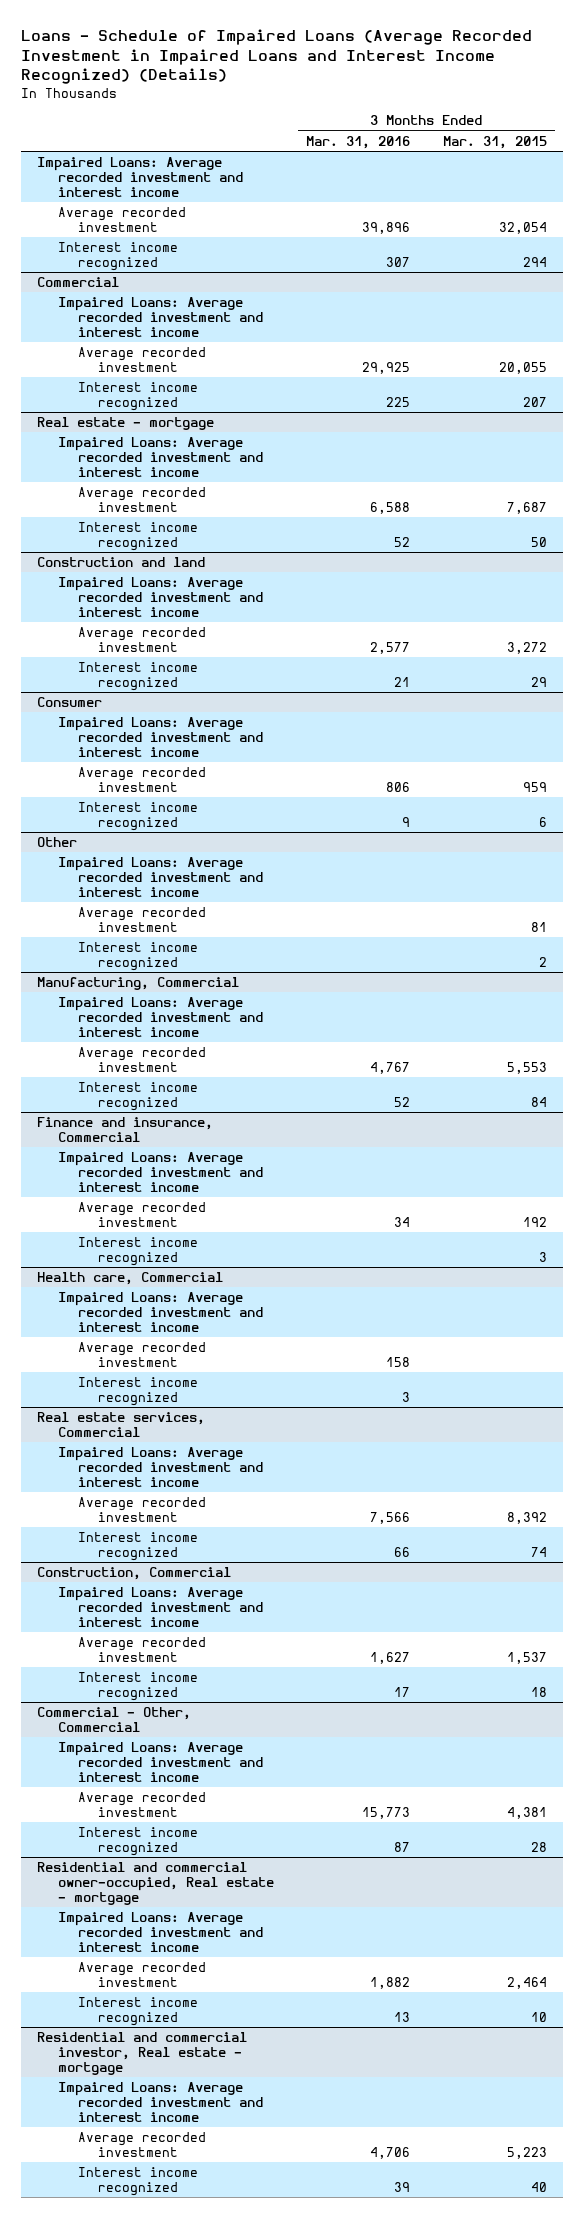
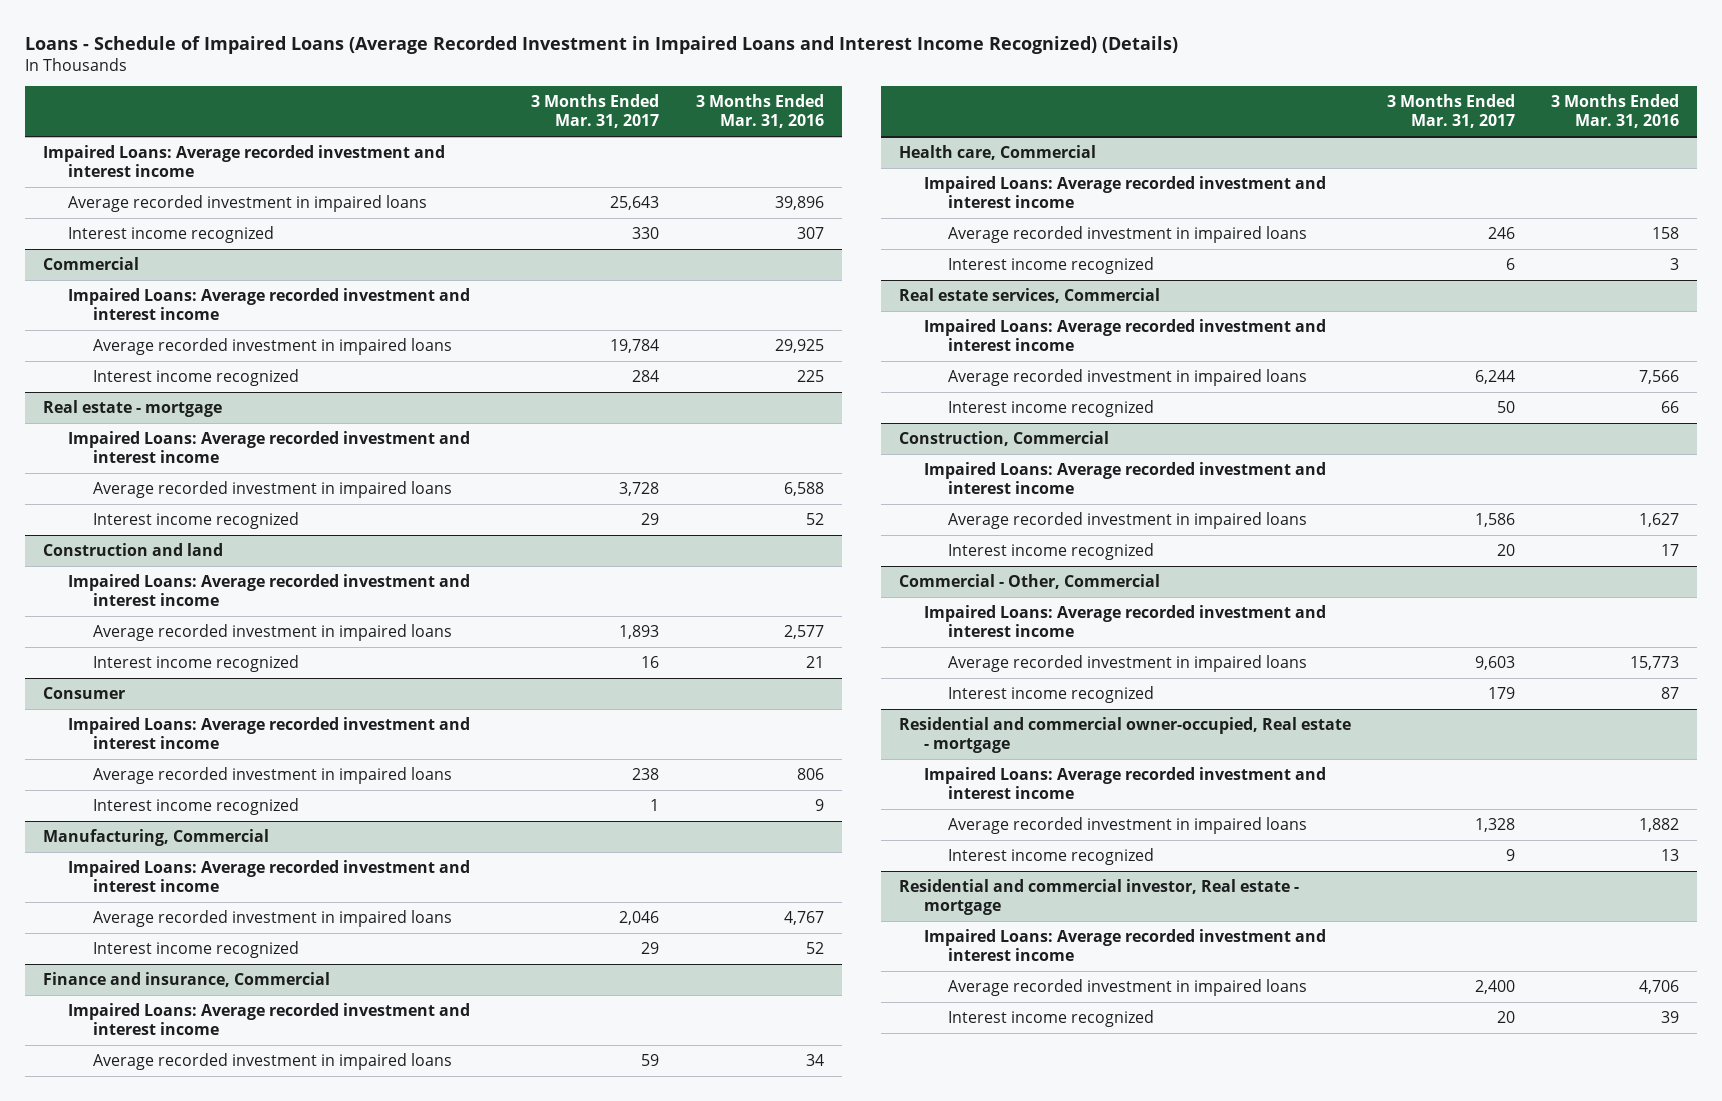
[442,135,547,149] Mar. 31, 2015 -> none
none -> [531,94,660,129] 3 Months Ended Mar. 31, 2017
[57,207,186,232] Average recorded investment -> [68,194,428,212] Average recorded investment in impaired loans
[78,347,207,372] Average recorded investment -> [93,337,453,355] Average recorded investment in impaired loans
[78,487,207,512] Average recorded investment -> [93,480,453,498] Average recorded investment in impaired loans
[78,627,207,652] Average recorded investment -> [93,623,453,641] Average recorded investment in impaired loans
[78,767,207,792] Average recorded investment -> [93,766,453,784] Average recorded investment in impaired loans
[37,837,78,848] Other -> none
[57,857,264,897] Impaired Loans: Average recorded investment and interest income -> none
[78,907,207,932] Average recorded investment -> none
[78,942,199,971] Interest income recognized -> none
[78,1047,207,1072] Average recorded investment -> [93,909,453,927] Average recorded investment in impaired loans
[78,1237,199,1266] Interest income recognized -> none
[78,1202,207,1227] Average recorded investment -> [93,1052,453,1070] Average recorded investment in impaired loans
[78,1342,207,1367] Average recorded investment -> [948,225,1308,243] Average recorded investment in impaired loans
[78,1497,207,1522] Average recorded investment -> [948,368,1308,386] Average recorded investment in impaired loans
[78,1637,207,1662] Average recorded investment -> [948,511,1308,529] Average recorded investment in impaired loans
[78,1792,207,1817] Average recorded investment -> [948,654,1308,672] Average recorded investment in impaired loans
[78,1962,207,1987] Average recorded investment -> [948,816,1308,834] Average recorded investment in impaired loans
[78,2132,207,2157] Average recorded investment -> [948,978,1308,996] Average recorded investment in impaired loans

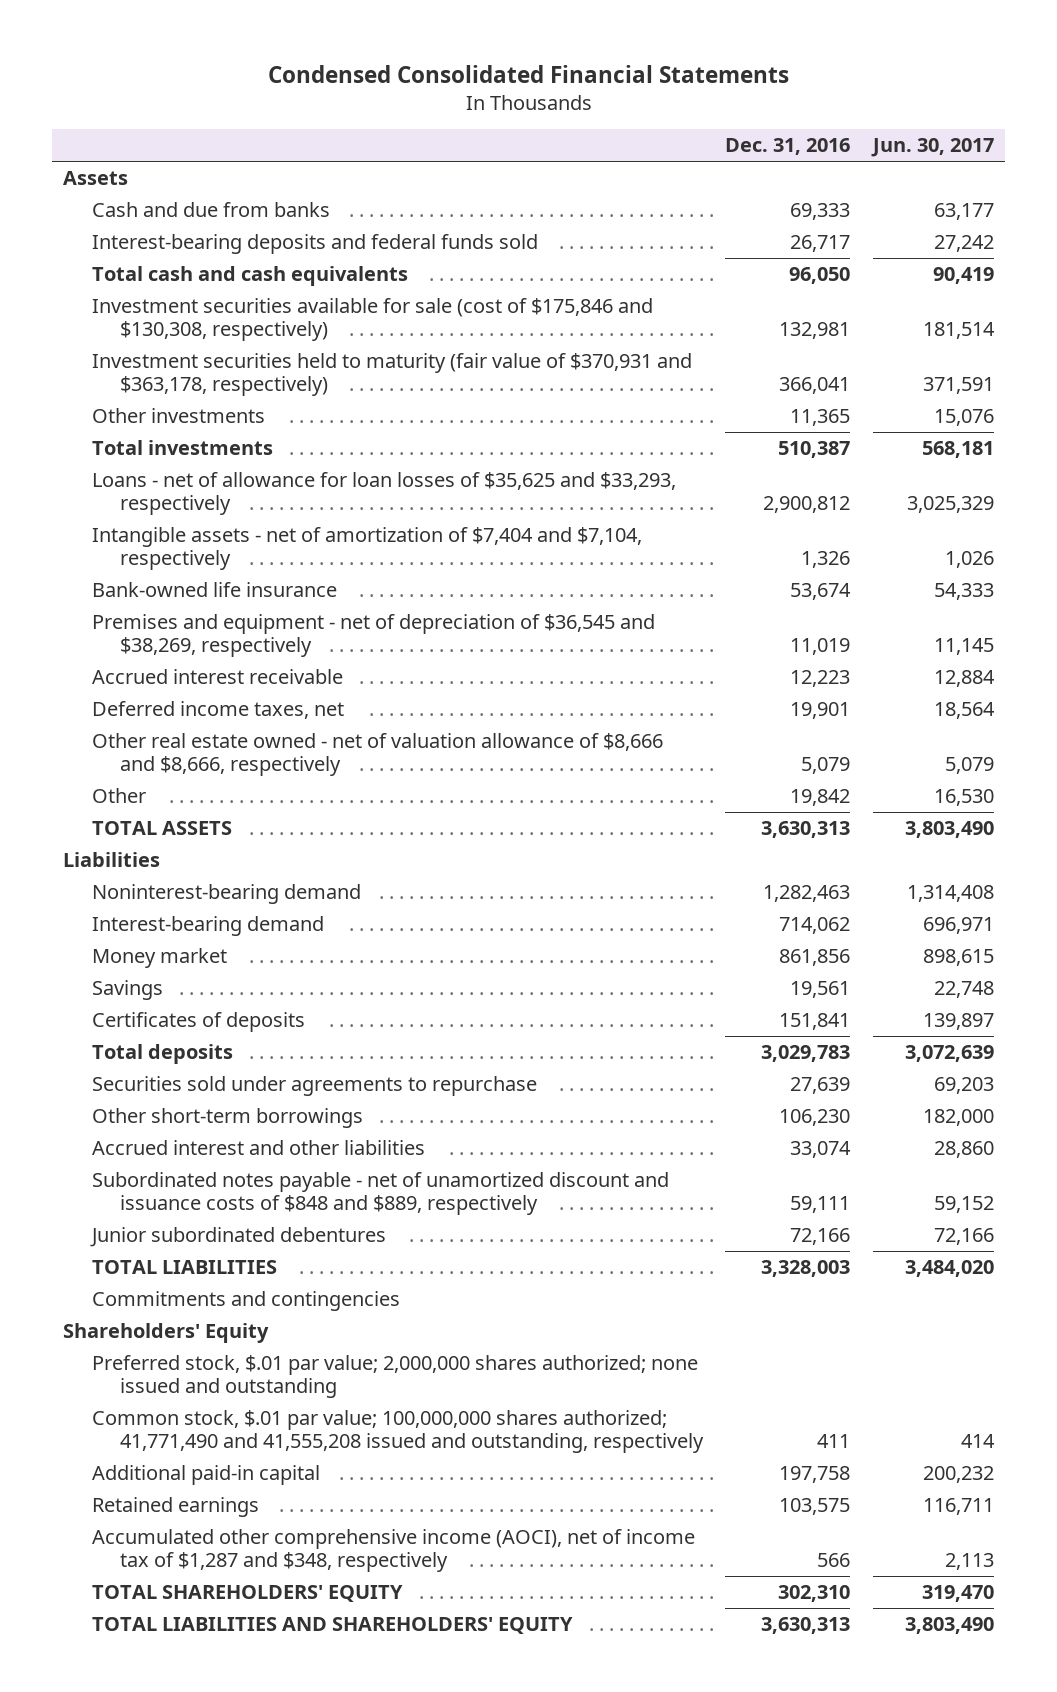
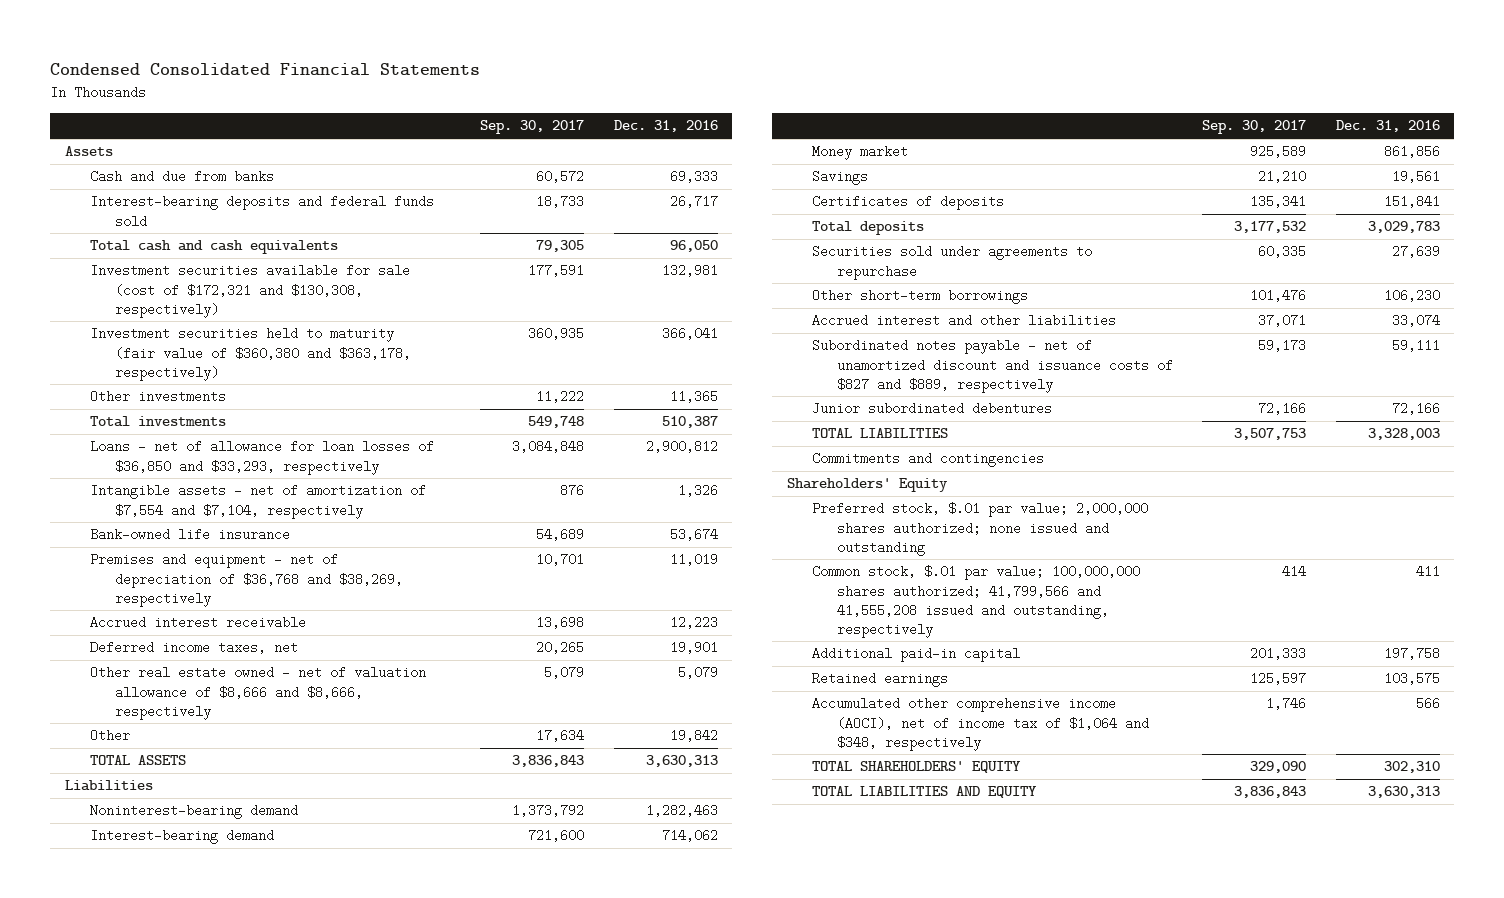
[870,138,994,158] Jun. 30, 2017 -> none
none -> [480,120,585,135] Sep. 30, 2017
[91,298,653,342] Investment securities available for sale (cost of $175,846 and $130,308, respectively) -> [90,264,411,318] Investment securities available for sale (cost of $172,321 and $130,308, respectively)
[91,353,692,397] Investment securities held to maturity (fair value of $370,931 and $363,178, respectively) -> [90,327,412,381] Investment securities held to maturity (fair value of $360,380 and $363,178, respectively)
[91,472,676,516] Loans - net of allowance for loan losses of $35,625 and $33,293, respectively -> [90,440,435,475] Loans - net of allowance for loan losses of $36,850 and $33,293, respectively
[91,527,642,571] Intangible assets - net of amortization of $7,404 and $7,104, respectively -> [90,484,427,519] Intangible assets - net of amortization of $7,554 and $7,104, respectively
[91,614,655,658] Premises and equipment - net of depreciation of $36,545 and $38,269, respectively -> [90,553,404,607] Premises and equipment - net of depreciation of $36,768 and $38,269, respectively
[91,1172,669,1216] Subordinated notes payable - net of unamortized discount and issuance costs of $848 and $889, respectively -> [812,339,1174,393] Subordinated notes payable - net of unamortized discount and issuance costs of $827 and $889, respectively
[91,1410,704,1454] Common stock, $.01 par value; 100,000,000 shares authorized; 41,771,490 and 41,555,208 issued and outstanding, respectively -> [812,565,1141,638] Common stock, $.01 par value; 100,000,000 shares authorized; 41,799,566 and 41,555,208 issued and outstanding, respectively
[91,1529,695,1573] Accumulated other comprehensive income (AOCI), net of income tax of $1,287 and $348, respectively -> [812,697,1150,751] Accumulated other comprehensive income (AOCI), net of income tax of $1,064 and $348, respectively
[91,1617,573,1635] TOTAL LIABILITIES AND SHAREHOLDERS' EQUITY -> [812,786,1038,799] TOTAL LIABILITIES AND EQUITY

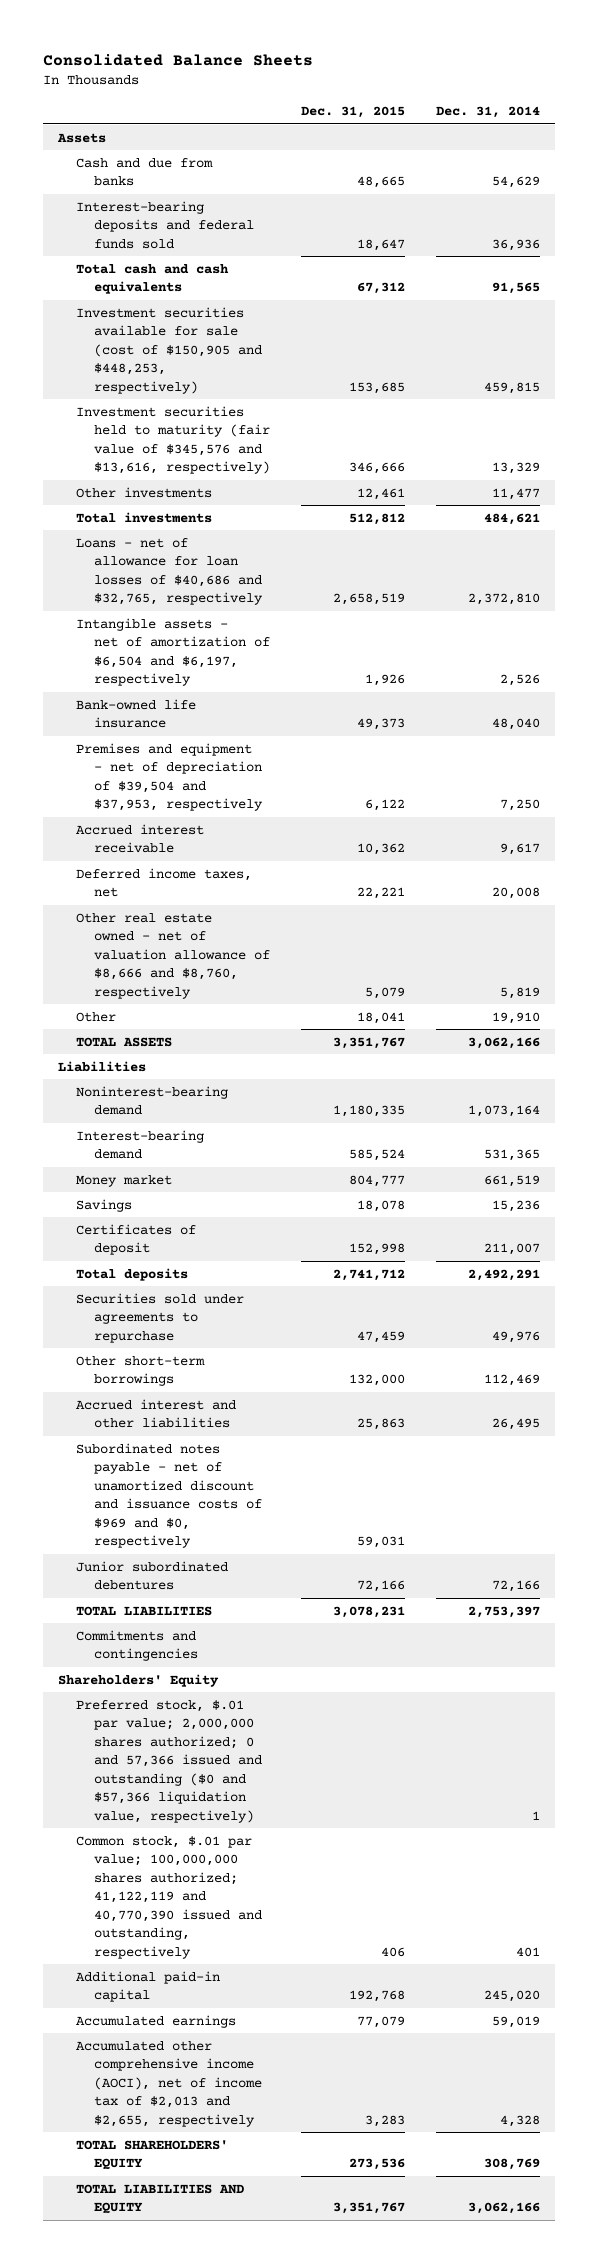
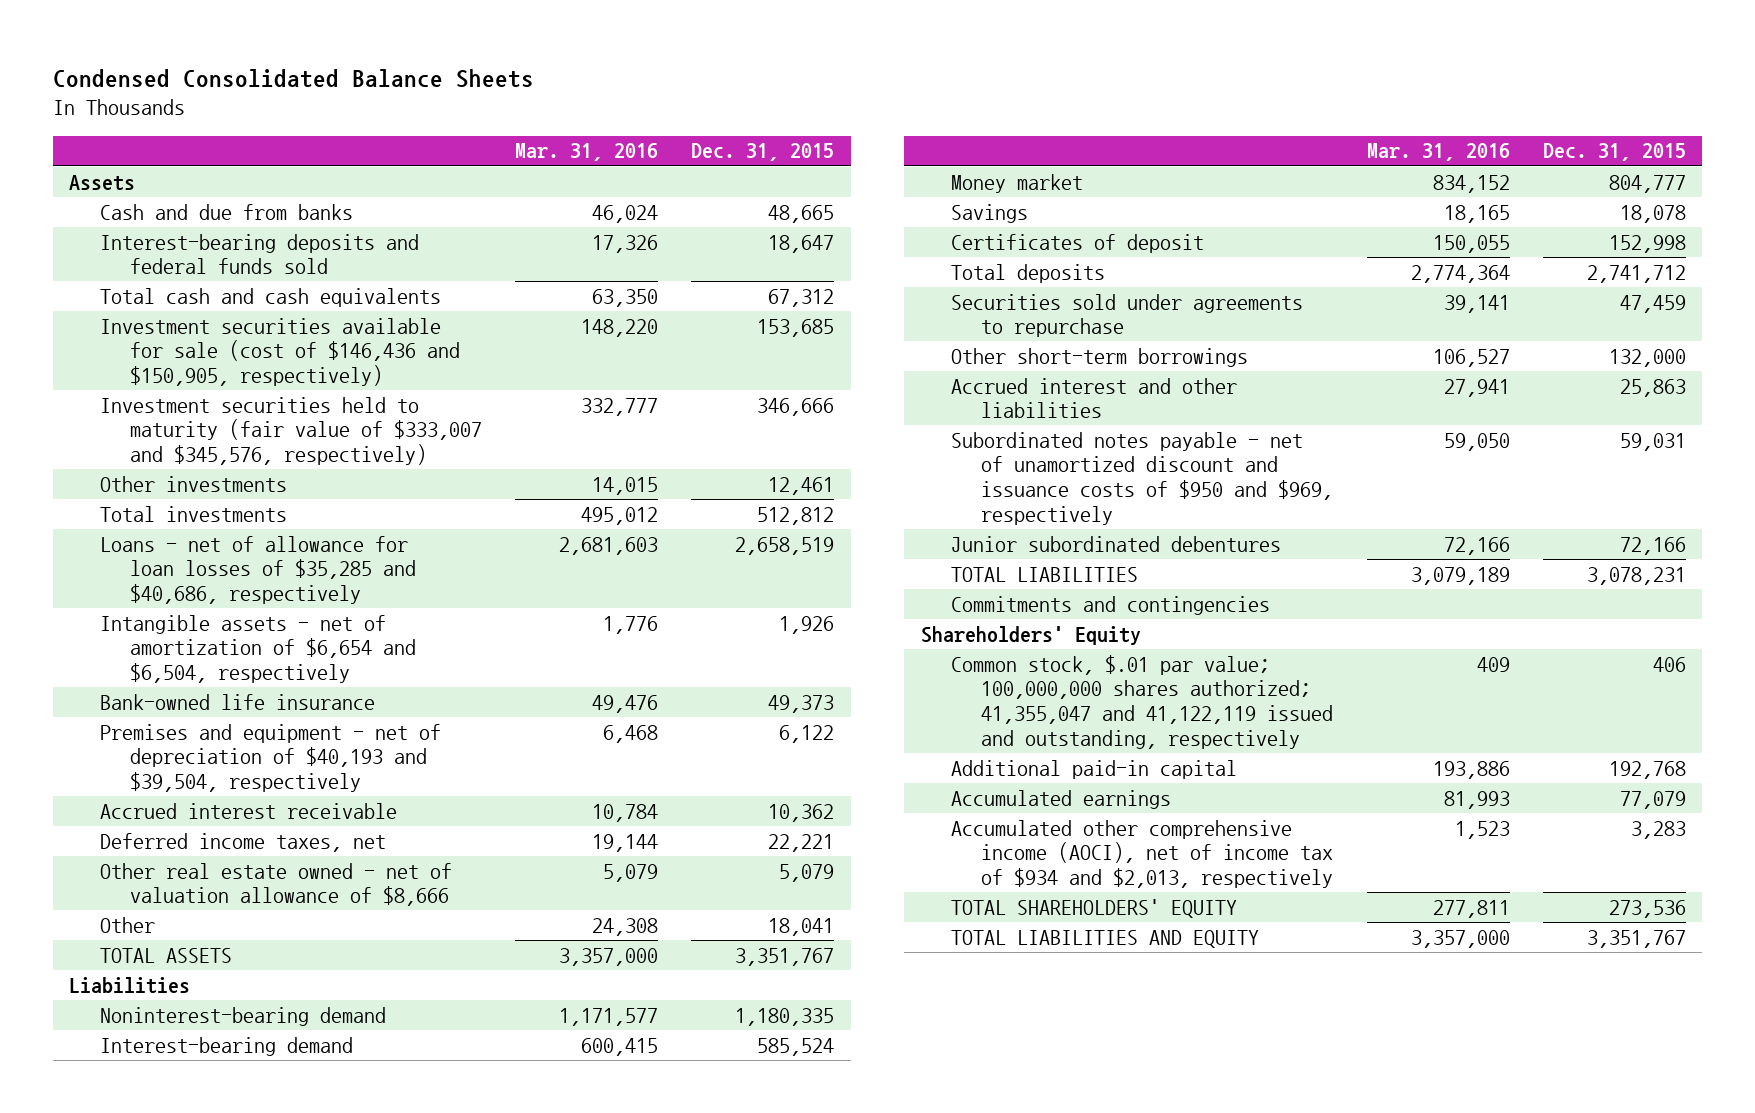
[42,53,313,66] Consolidated Balance Sheets -> [52,68,534,88] Condensed Consolidated Balance Sheets
[435,106,540,119] Dec. 31, 2014 -> none
none -> [515,143,659,162] Mar. 31, 2016
[76,306,263,394] Investment securities available for sale (cost of $150,905 and $448,253, respectively) -> [99,317,461,386] Investment securities available for sale (cost of $146,436 and $150,905, respectively)
[76,405,271,475] Investment securities held to maturity (fair value of $345,576 and $13,616, respectively) -> [99,396,483,465] Investment securities held to maturity (fair value of $333,007 and $345,576, respectively)
[76,537,264,606] Loans - net of allowance for loan losses of $40,686 and $32,765, respectively -> [99,535,417,604] Loans - net of allowance for loan losses of $35,285 and $40,686, respectively
[76,617,271,687] Intangible assets - net of amortization of $6,504 and $6,197, respectively -> [99,614,417,683] Intangible assets - net of amortization of $6,654 and $6,504, respectively
[76,742,264,812] Premises and equipment - net of depreciation of $39,504 and $37,953, respectively -> [99,723,441,792] Premises and equipment - net of depreciation of $40,193 and $39,504, respectively
[76,912,271,999] Other real estate owned - net of valuation allowance of $8,666 and $8,760, respectively -> [99,862,452,907] Other real estate owned - net of valuation allowance of $8,666
[76,1442,263,1549] Subordinated notes payable - net of unamortized discount and issuance costs of $969 and $0, respectively -> [951,431,1334,525] Subordinated notes payable - net of unamortized discount and issuance costs of $950 and $969, respectively
[76,1699,263,1823] Preferred stock, $.01 par value; 2,000,000 shares authorized; 0 and 57,366 issued and outstanding ($0 and $57,366 liquidation value, respectively) -> none
[76,1835,263,1959] Common stock, $.01 par value; 100,000,000 shares authorized; 41,122,119 and 40,770,390 issued and outstanding, respectively -> [951,654,1334,749] Common stock, $.01 par value; 100,000,000 shares authorized; 41,355,047 and 41,122,119 issued and outstanding, respectively
[76,2040,263,2127] Accumulated other comprehensive income (AOCI), net of income tax of $2,013 and $2,655, respectively -> [951,819,1334,888] Accumulated other comprehensive income (AOCI), net of income tax of $934 and $2,013, respectively

